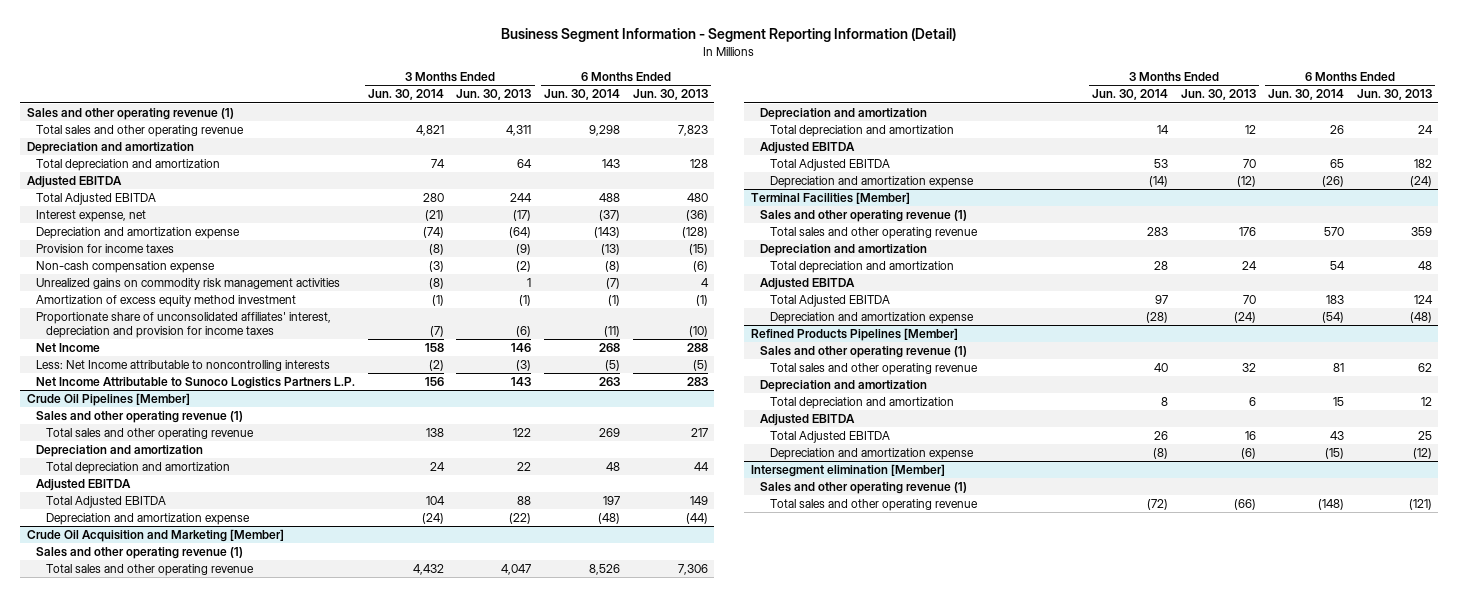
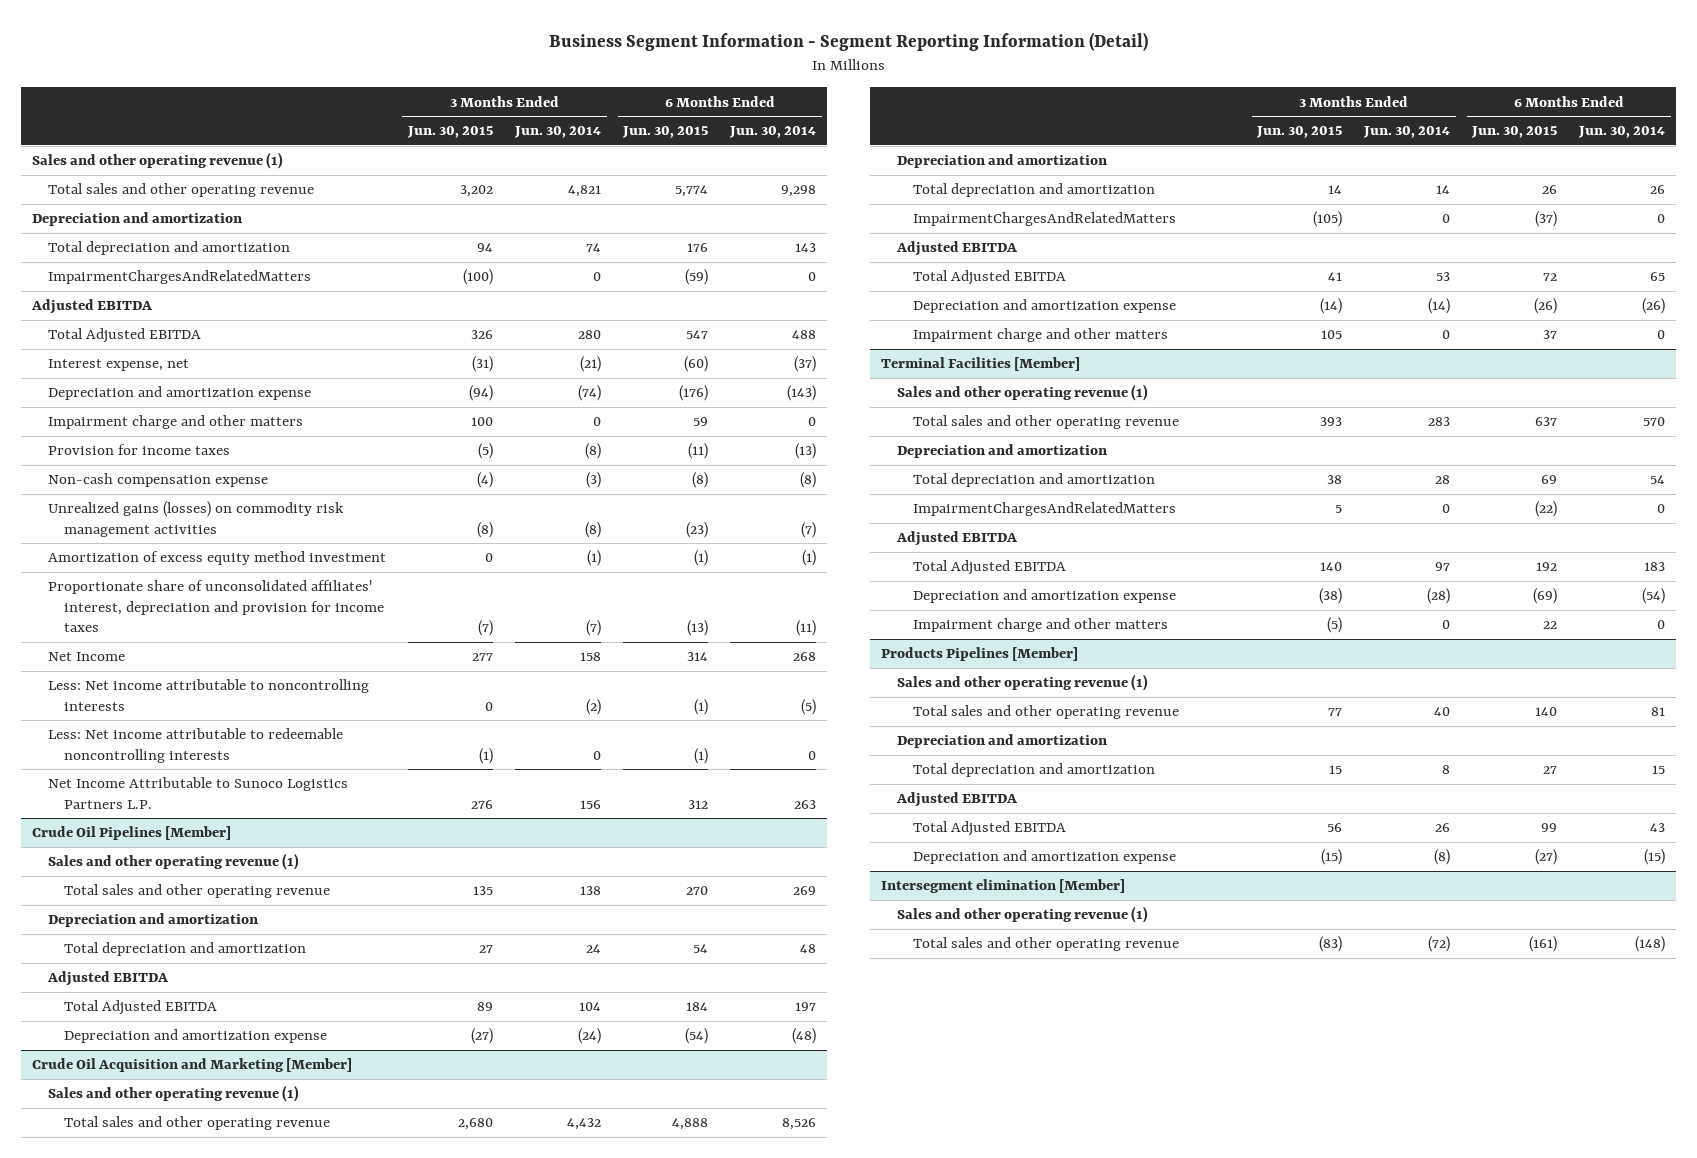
[456,89,532,101] Jun. 30, 2013 -> none
[632,89,708,101] Jun. 30, 2013 -> none
none -> [406,126,493,139] Jun. 30, 2015
none -> [622,126,709,139] Jun. 30, 2015
none -> [47,270,311,285] ImpairmentChargesAndRelatedMatters
none -> [47,415,303,430] Impairment charge and other matters
[36,278,341,291] Unrealized gains on commodity risk management activities -> [47,501,344,537] Unrealized gains (losses) on commodity risk management activities
[36,360,331,372] Less: Net Income attributable to noncontrolling interests -> [47,679,369,711] Less: Net income attributable to noncontrolling interests
none -> [47,728,343,763] Less: Net income attributable to redeemable noncontrolling interests
none -> [912,212,1176,227] ImpairmentChargesAndRelatedMatters
none -> [912,328,1168,343] Impairment charge and other matters
none -> [912,502,1176,517] ImpairmentChargesAndRelatedMatters
none -> [912,618,1168,633] Impairment charge and other matters
[750,328,958,342] Refined Products Pipelines [Member] -> [880,647,1078,662] Products Pipelines [Member]

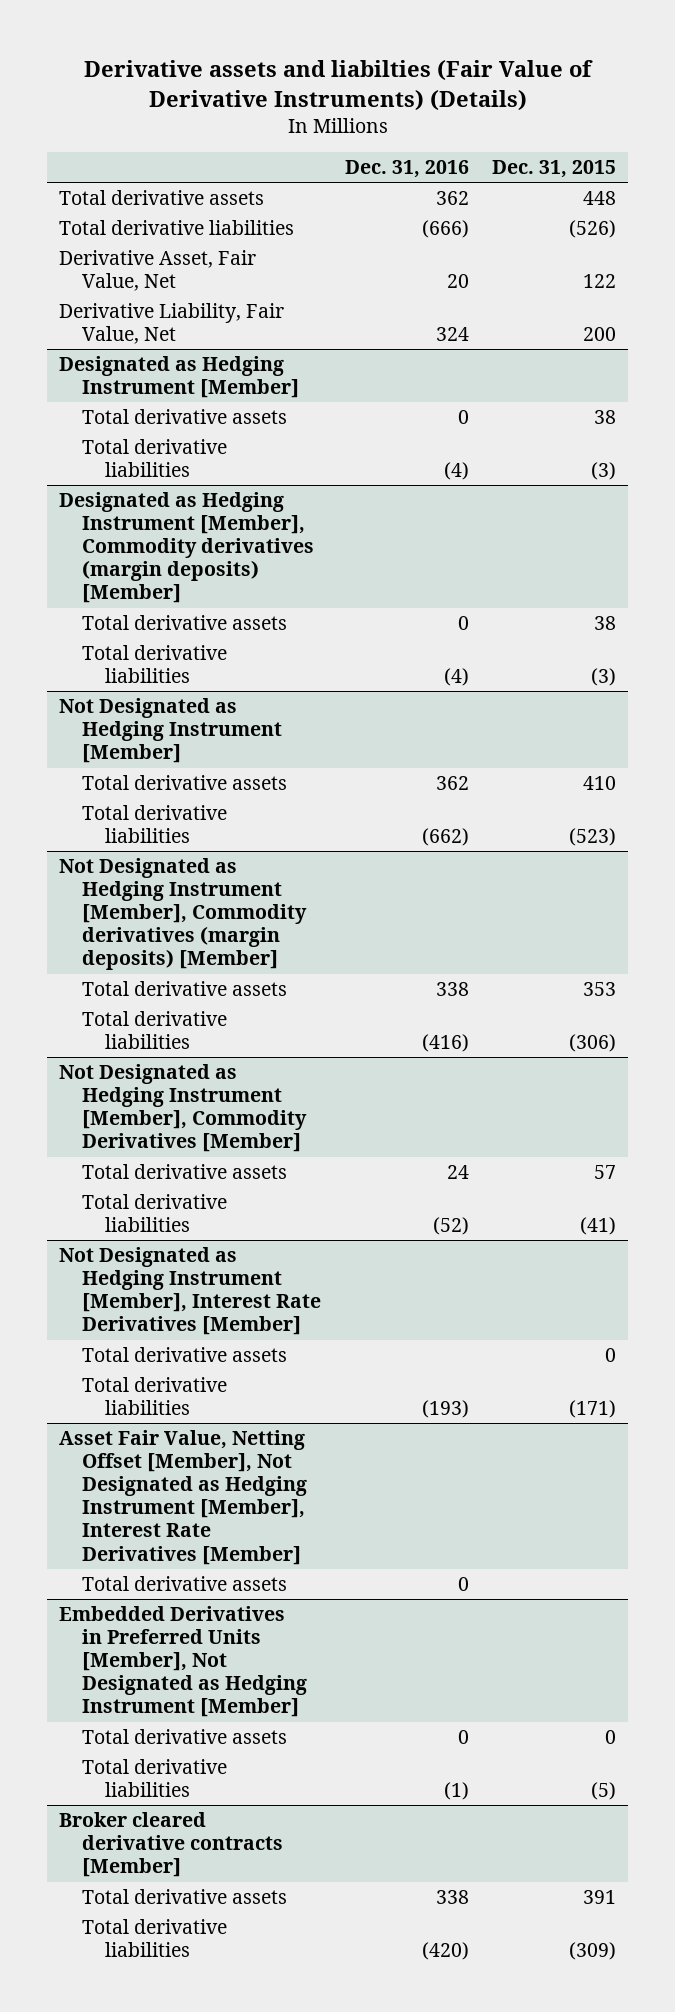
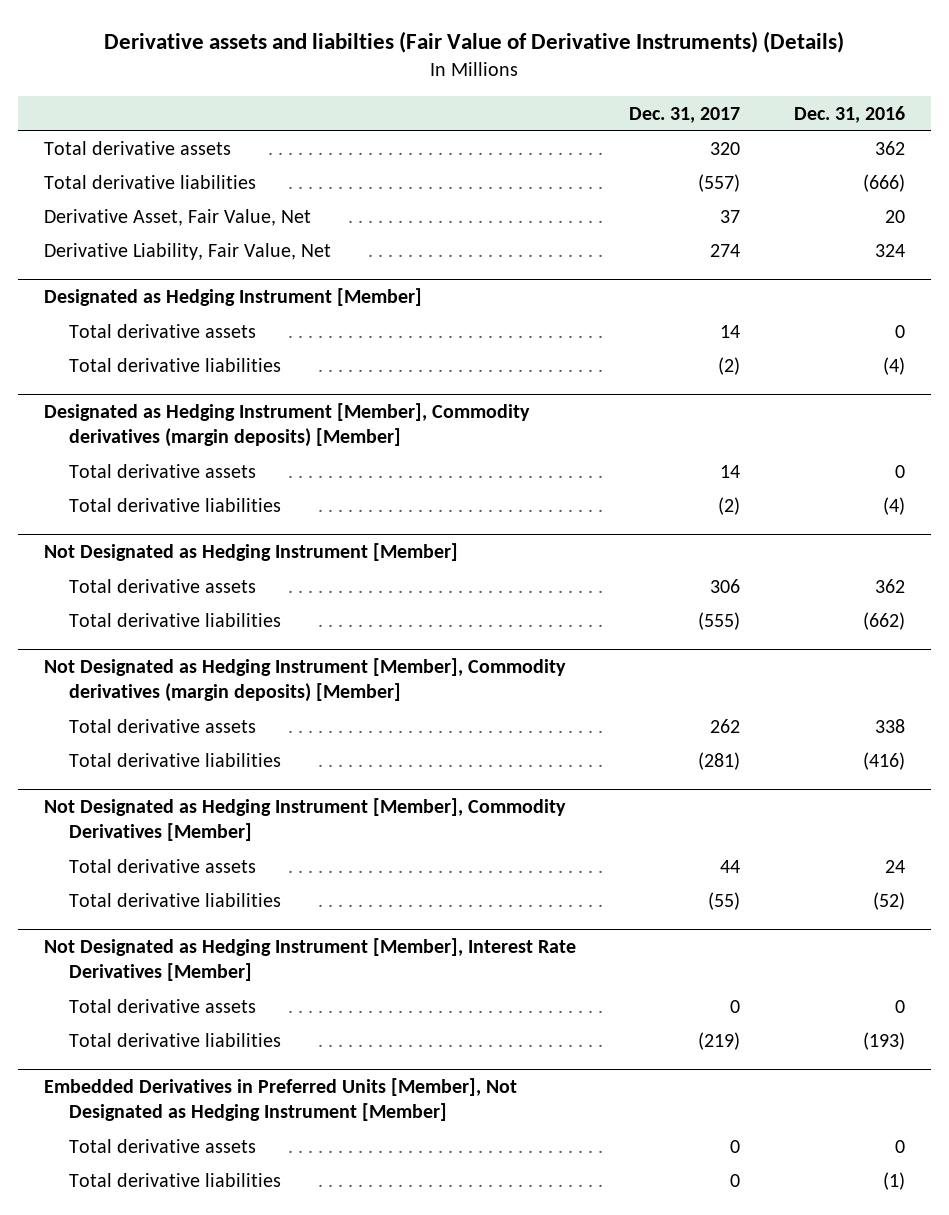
[492,160,617,179] Dec. 31, 2015 -> none
none -> [629,106,741,123] Dec. 31, 2017
[81,1347,287,1363] Total derivative assets -> none
[58,1430,307,1565] Asset Fair Value, Netting Offset [Member], Not Designated as Hedging Instrument [Member], Interest Rate Derivatives [Member] -> none
[81,1377,227,1416] Total derivative liabilities -> [69,1032,282,1047] Total derivative liabilities
[58,1812,283,1878] Broker cleared derivative contracts [Member] -> none
[81,1889,287,1905] Total derivative assets -> none
[81,1919,227,1958] Total derivative liabilities -> none

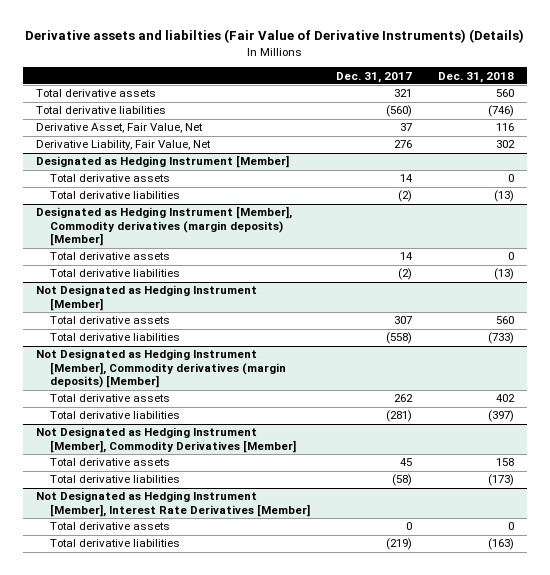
[793,105,905,123] Dec. 31, 2016 -> none
none -> [437,71,514,83] Dec. 31, 2018
[710,141,741,155] 320 -> [393,89,412,98] 321
[698,173,741,192] (557) -> [385,105,412,118] (560)
[710,243,741,257] 274 -> [393,140,412,149] 276
[710,578,741,593] 306 -> [393,316,412,325] 307
[698,611,741,630] (555) -> [385,332,412,345] (558)
[720,859,741,873] 44 -> [399,458,412,467] 45
[708,891,741,910] (55) -> [391,474,412,487] (58)
[44,1078,518,1122] Embedded Derivatives in Preferred Units [Member], Not Designated as Hedging Instrument [Member] -> none
[69,1138,257,1153] Total derivative assets -> none
[69,1172,282,1187] Total derivative liabilities -> none

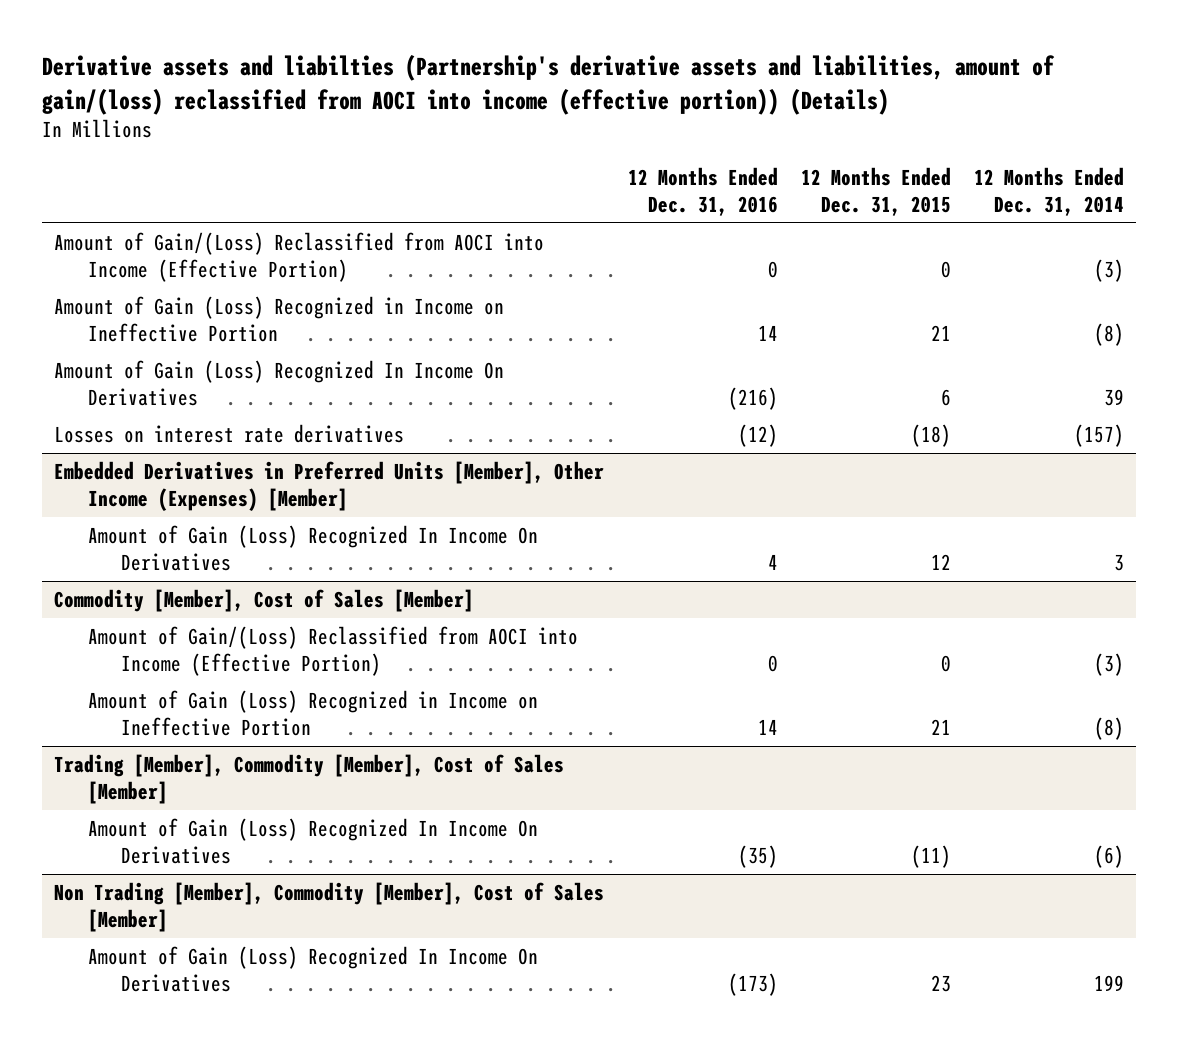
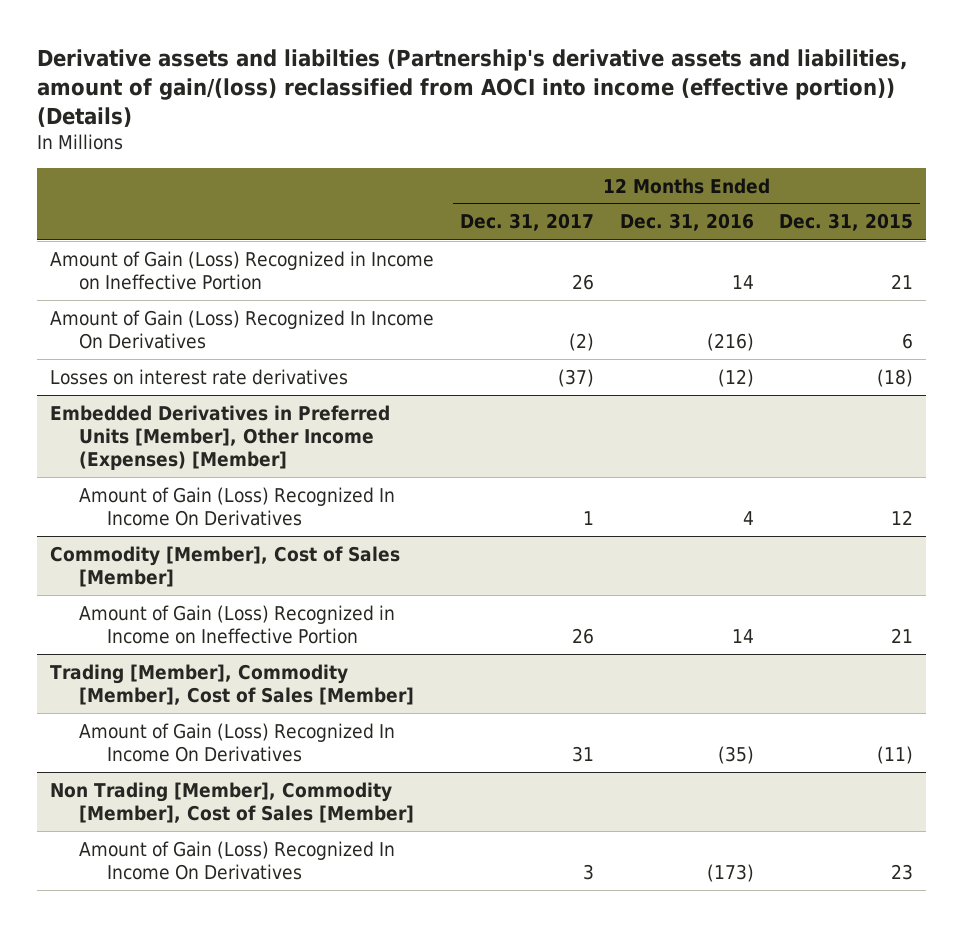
[974,166,1125,216] 12 Months Ended Dec. 31, 2014 -> none
none -> [459,213,594,232] Dec. 31, 2017
[54,231,545,283] Amount of Gain/(Loss) Reclassified from AOCI into Income (Effective Portion) -> none
[87,625,578,677] Amount of Gain/(Loss) Reclassified from AOCI into Income (Effective Portion) -> none

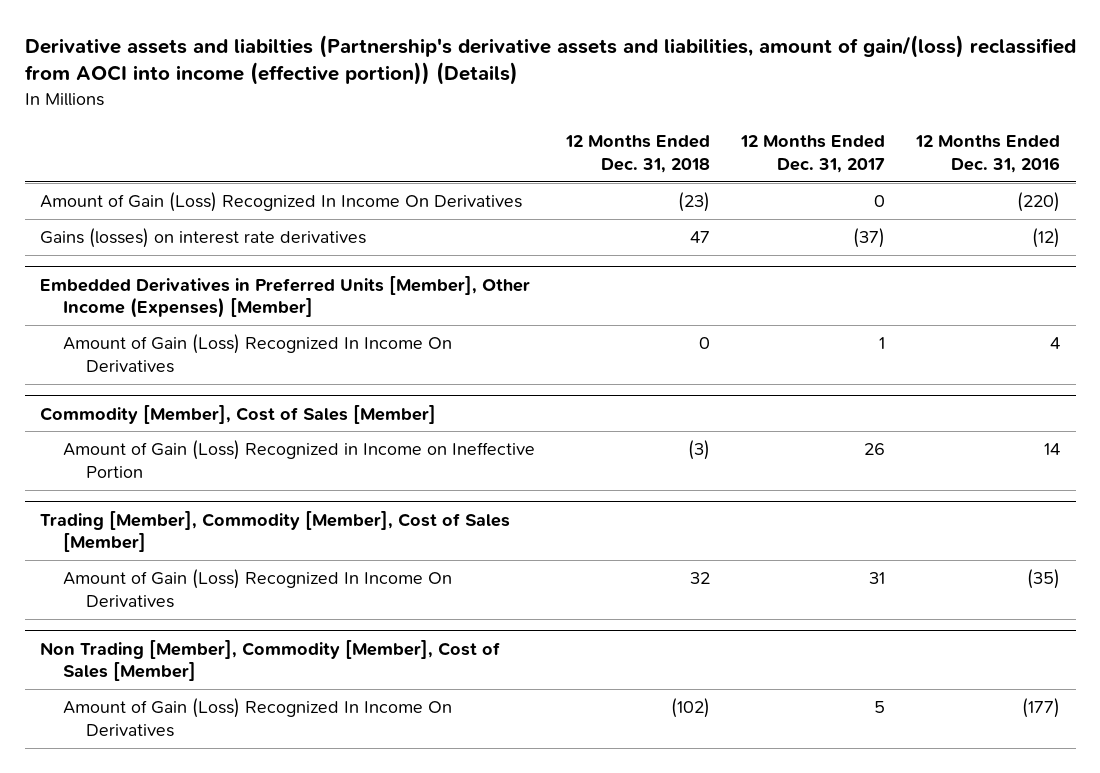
[779,213,914,232] Dec. 31, 2015 -> none
none -> [565,134,711,173] 12 Months Ended Dec. 31, 2018
[49,250,434,290] Amount of Gain (Loss) Recognized in Income on Ineffective Portion -> none
[568,332,594,351] (2) -> [874,195,886,208] 0
[706,332,754,351] (216) -> [1017,192,1061,213] (220)
[49,368,348,385] Losses on interest rate derivatives -> [40,228,367,249] Gains (losses) on interest rate derivatives
[582,863,594,880] 3 -> [874,701,886,714] 5
[706,863,754,882] (173) -> [1022,698,1061,719] (177)

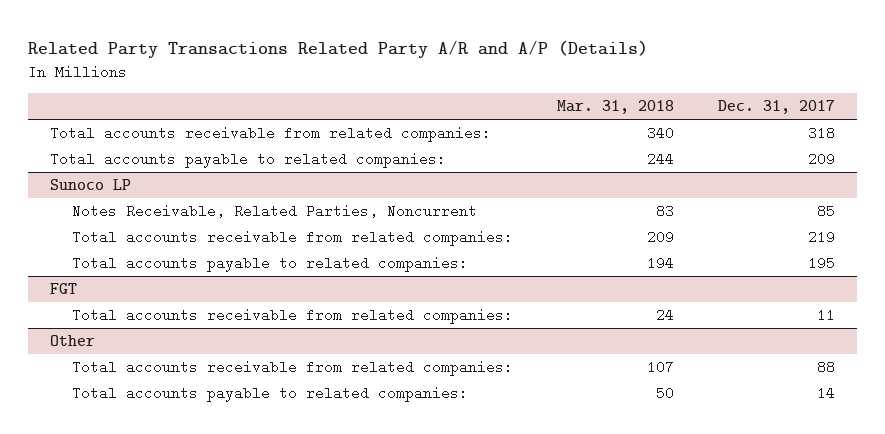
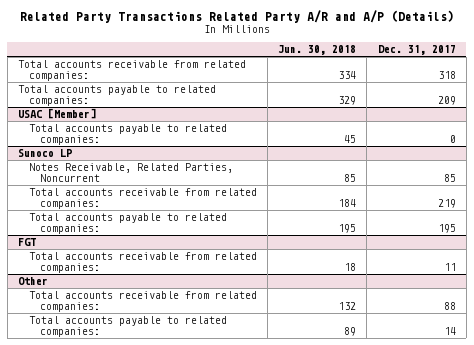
[556,100,674,115] Mar. 31, 2018 -> none
none -> [278,45,357,56] Jun. 30, 2018
none -> [18,108,97,120] USAC [Member]
none -> [28,124,227,145] Total accounts payable to related companies:

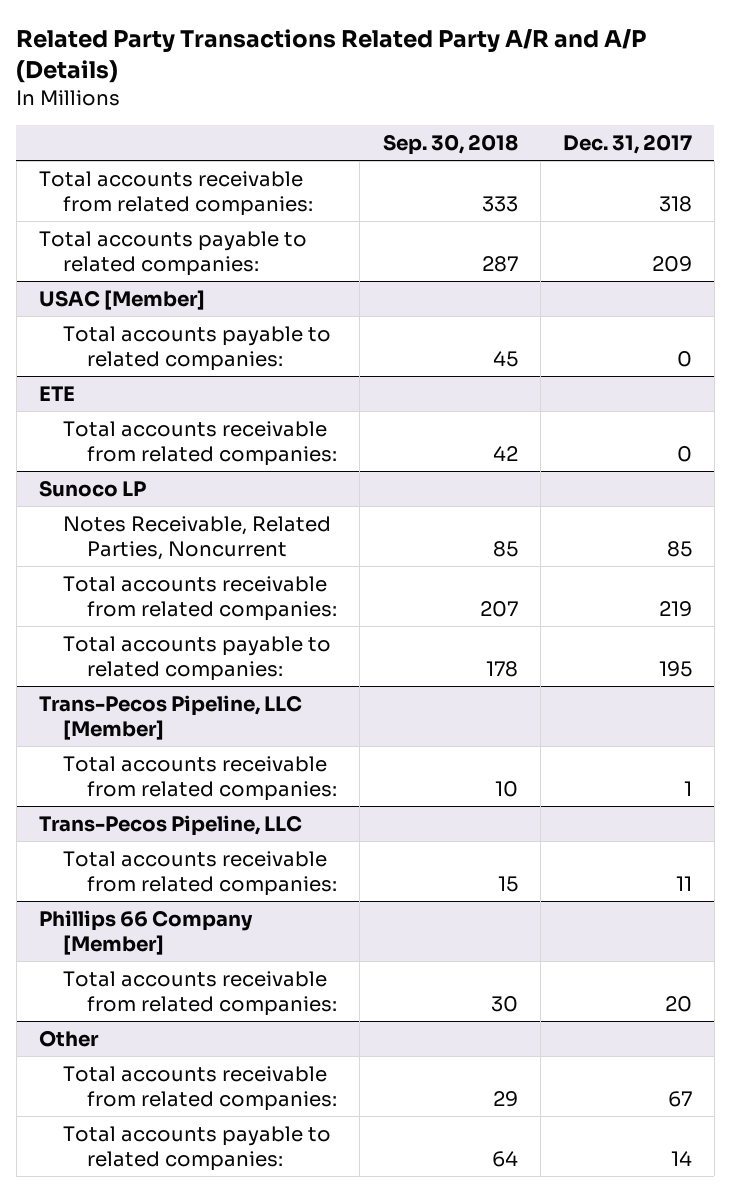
[278,45,357,56] Jun. 30, 2018 -> none
none -> [382,133,518,155] Sep. 30, 2018
none -> [38,385,75,401] ETE
none -> [63,420,338,466] Total accounts receivable from related companies:
none -> [38,694,302,740] Trans-Pecos Pipeline, LLC [Member]
none -> [63,755,338,801] Total accounts receivable from related companies:
[18,238,37,247] FGT -> [38,814,302,836] Trans-Pecos Pipeline, LLC
none -> [38,909,253,955] Phillips 66 Company [Member]
none -> [63,970,338,1016] Total accounts receivable from related companies:
[443,301,456,310] 88 -> [667,1090,692,1107] 67

